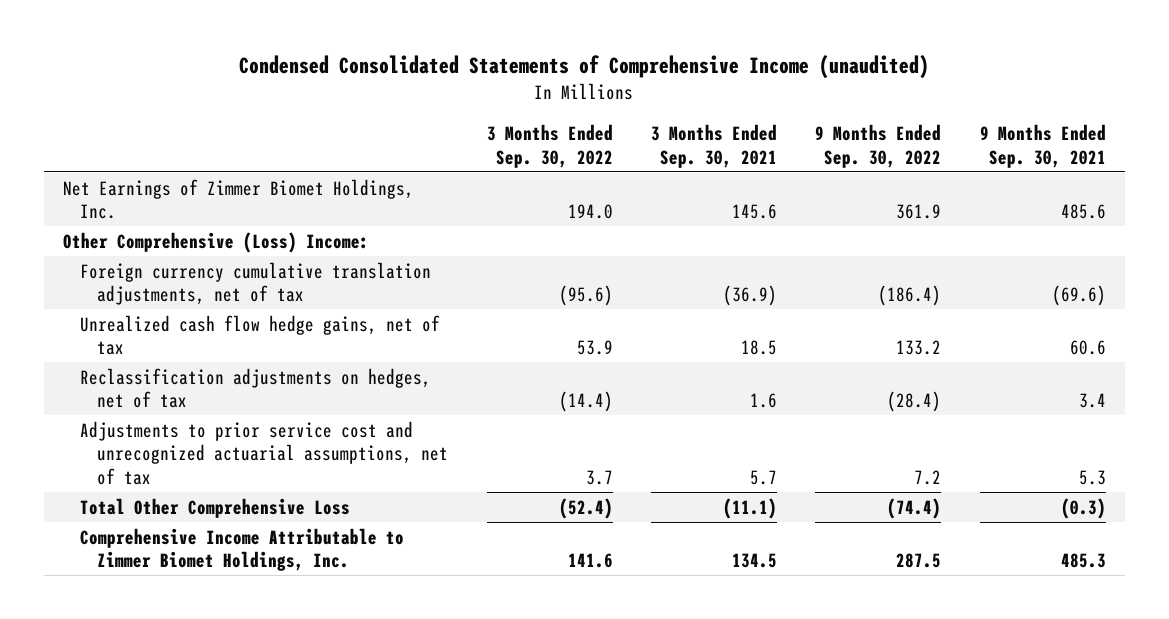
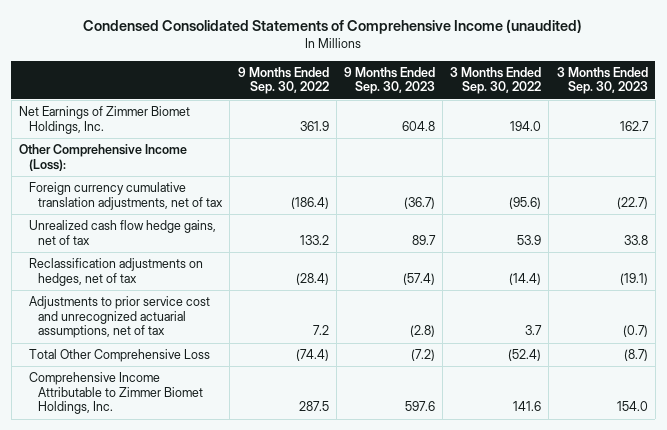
[651,124,778,168] 3 Months Ended Sep. 30, 2021 -> none
[979,124,1106,168] 9 Months Ended Sep. 30, 2021 -> none
none -> [343,66,435,95] 9 Months Ended Sep. 30, 2023
none -> [556,66,648,95] 3 Months Ended Sep. 30, 2023
[62,231,369,253] Other Comprehensive (Loss) Income: -> [18,144,187,171] Other Comprehensive Income (Loss):

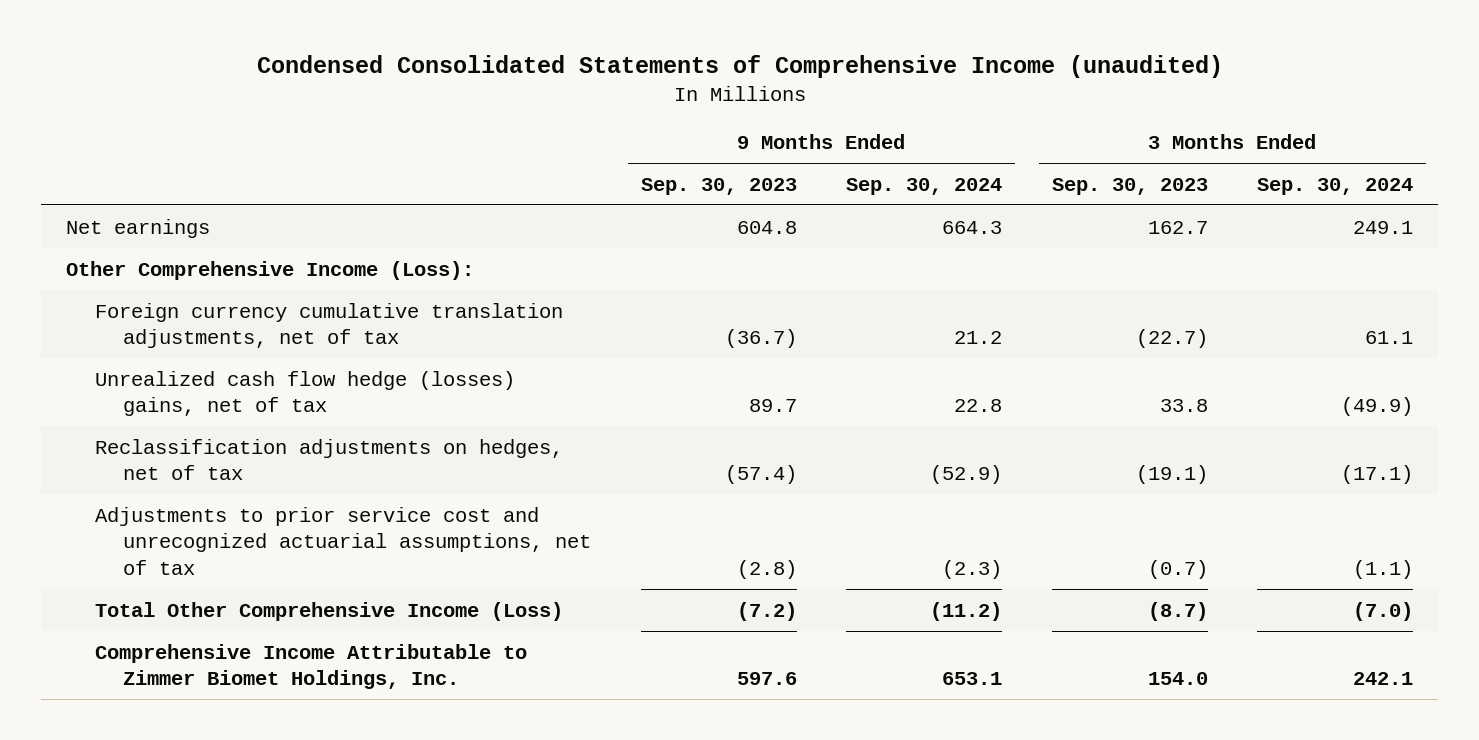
[237,66,329,95] 9 Months Ended Sep. 30, 2022 -> none
[450,66,542,95] 3 Months Ended Sep. 30, 2022 -> none
none -> [846,177,1003,195] Sep. 30, 2024
none -> [1257,177,1414,195] Sep. 30, 2024
[18,106,190,134] Net Earnings of Zimmer Biomet Holdings, Inc. -> [65,218,210,238] Net earnings
[28,220,216,245] Unrealized cash flow hedge gains, net of tax -> [94,370,515,417] Unrealized cash flow hedge (losses) gains, net of tax
[28,349,210,363] Total Other Comprehensive Loss -> [94,601,563,621] Total Other Comprehensive Income (Loss)

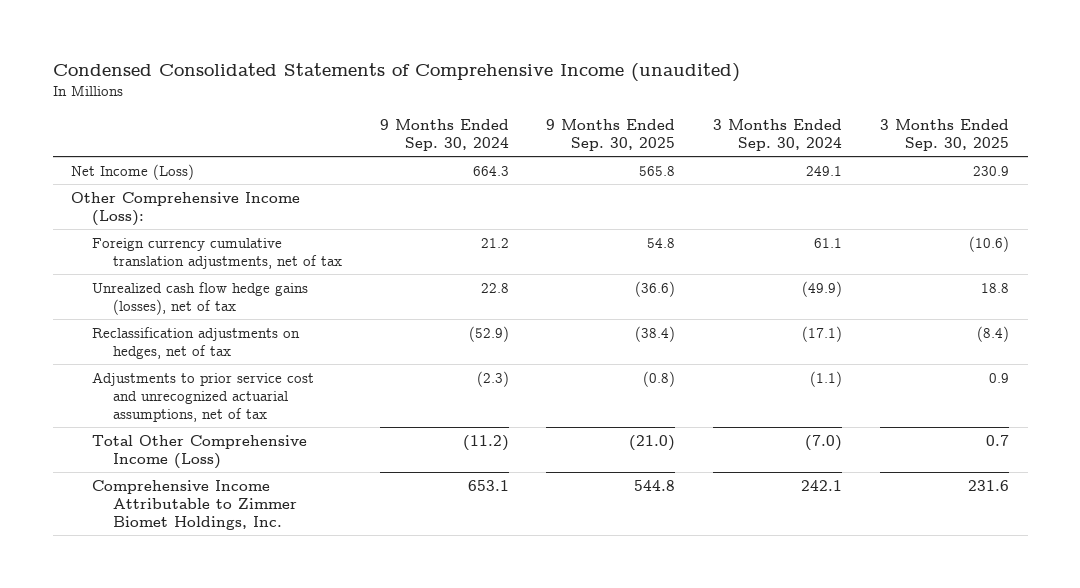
[640,177,797,195] Sep. 30, 2023 -> none
[1051,177,1208,195] Sep. 30, 2023 -> none
none -> [546,118,676,151] 9 Months Ended Sep. 30, 2025
none -> [879,118,1009,151] 3 Months Ended Sep. 30, 2025
[65,218,210,238] Net earnings -> [71,163,195,180] Net Income (Loss)
[94,370,515,417] Unrealized cash flow hedge (losses) gains, net of tax -> [92,281,309,315] Unrealized cash flow hedge gains (losses), net of tax

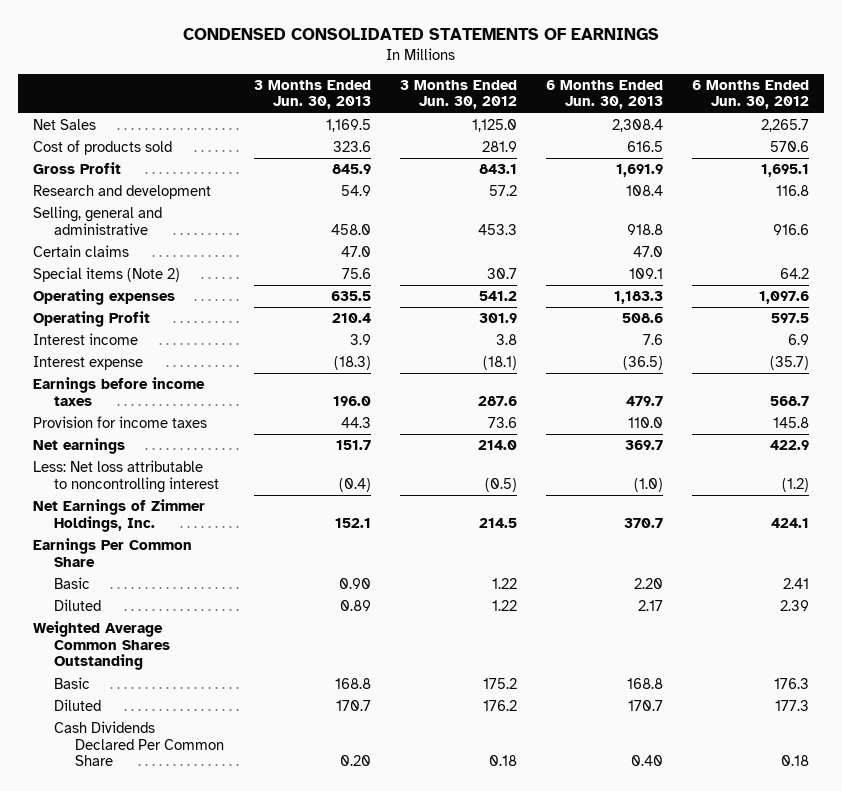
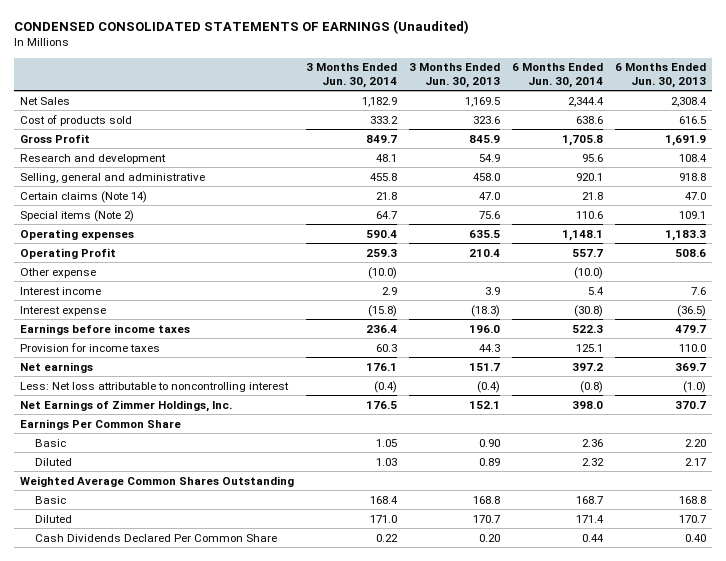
[183,28,660,41] CONDENSED CONSOLIDATED STATEMENTS OF EARNINGS -> [13,20,469,35] CONDENSED CONSOLIDATED STATEMENTS OF EARNINGS (Unaudited)
[399,79,517,110] 3 Months Ended Jun. 30, 2012 -> none
[692,79,810,110] 6 Months Ended Jun. 30, 2012 -> none
none -> [305,63,397,88] 3 Months Ended Jun. 30, 2014
none -> [512,63,604,88] 6 Months Ended Jun. 30, 2014
[32,245,129,258] Certain claims -> [19,190,147,203] Certain claims (Note 14)
none -> [19,267,96,278] Other expense

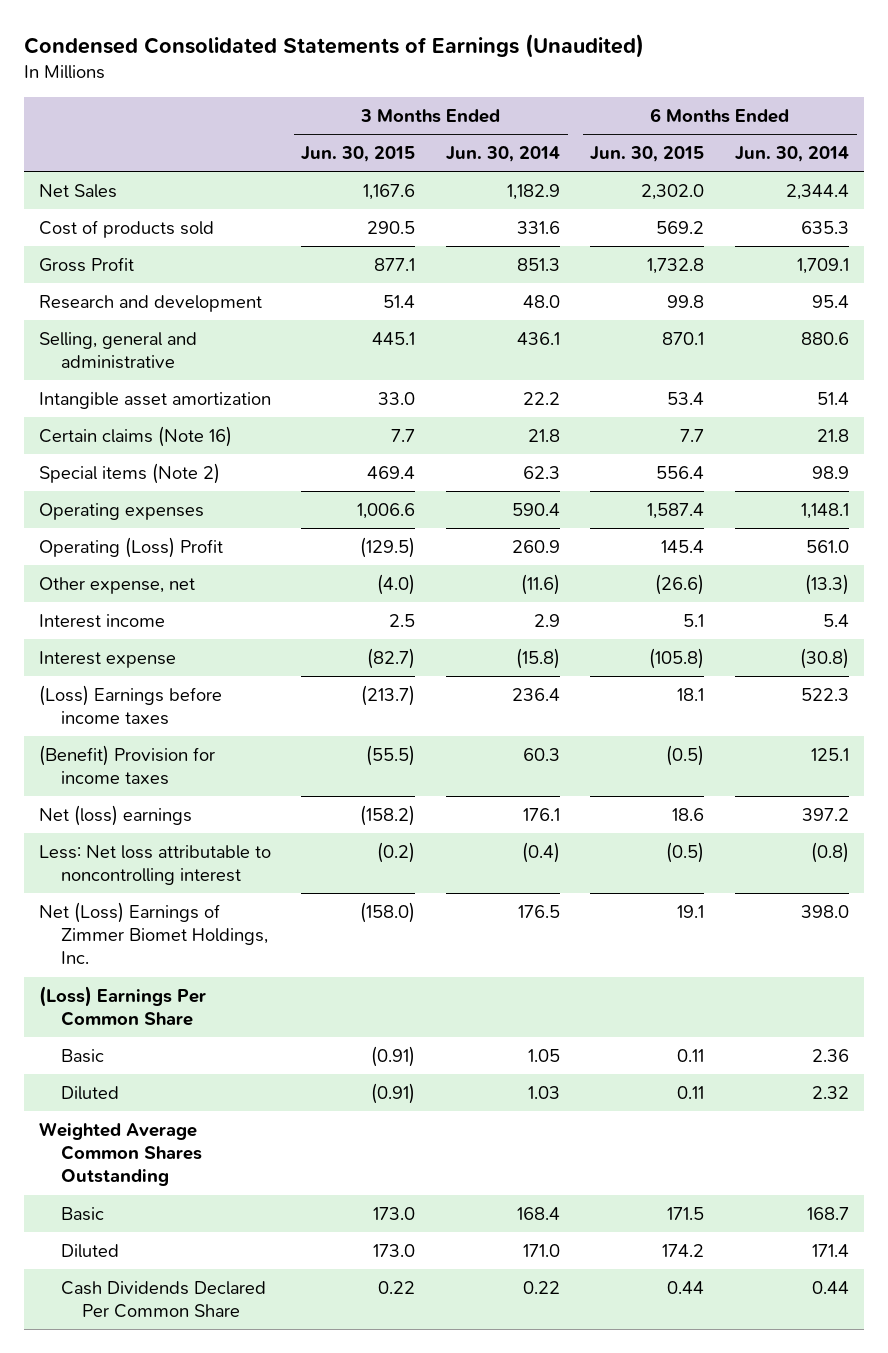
[13,20,469,35] CONDENSED CONSOLIDATED STATEMENTS OF EARNINGS (Unaudited) -> [23,33,644,58] Condensed Consolidated Statements of Earnings (Unaudited)
[408,63,500,88] 3 Months Ended Jun. 30, 2013 -> none
[615,63,707,88] 6 Months Ended Jun. 30, 2013 -> none
none -> [301,146,416,163] Jun. 30, 2015
none -> [590,146,705,163] Jun. 30, 2015
[369,115,398,124] 333.2 -> [516,221,560,235] 331.6
[576,115,604,124] 638.6 -> [800,221,849,235] 635.3
[365,134,397,143] 849.7 -> [516,258,560,272] 851.3
[562,134,604,146] 1,705.8 -> [796,258,849,275] 1,709.1
[375,153,397,162] 48.1 -> [522,295,560,309] 48.0
[582,153,604,162] 95.6 -> [811,295,849,309] 95.4
[369,172,397,181] 455.8 -> [516,332,560,346] 436.1
[576,172,604,181] 920.1 -> [800,332,849,346] 880.6
none -> [38,392,271,410] Intangible asset amortization
[19,190,147,203] Certain claims (Note 14) -> [38,426,232,448] Certain claims (Note 16)
[375,210,397,219] 64.7 -> [522,466,560,480] 62.3
[576,210,604,219] 110.6 -> [811,466,849,480] 98.9
[19,247,116,259] Operating Profit -> [38,537,223,559] Operating (Loss) Profit
[365,248,397,257] 259.3 -> [511,540,560,554] 260.9
[572,248,604,257] 557.7 -> [805,540,849,554] 561.0
[19,267,96,278] Other expense -> [38,577,195,595] Other expense, net
[367,266,397,279] (10.0) -> [520,574,560,596] (11.6)
[574,266,604,279] (10.0) -> [804,574,849,596] (13.3)
[19,323,190,335] Earnings before income taxes -> [38,685,222,726] (Loss) Earnings before income taxes
[19,342,160,352] Provision for income taxes -> [38,745,215,786] (Benefit) Provision for income taxes
[19,361,93,373] Net earnings -> [38,805,192,827] Net (loss) earnings
[19,399,232,412] Net Earnings of Zimmer Holdings, Inc. -> [38,902,268,965] Net (Loss) Earnings of Zimmer Biomet Holdings, Inc.
[19,418,181,430] Earnings Per Common Share -> [38,986,206,1027] (Loss) Earnings Per Common Share

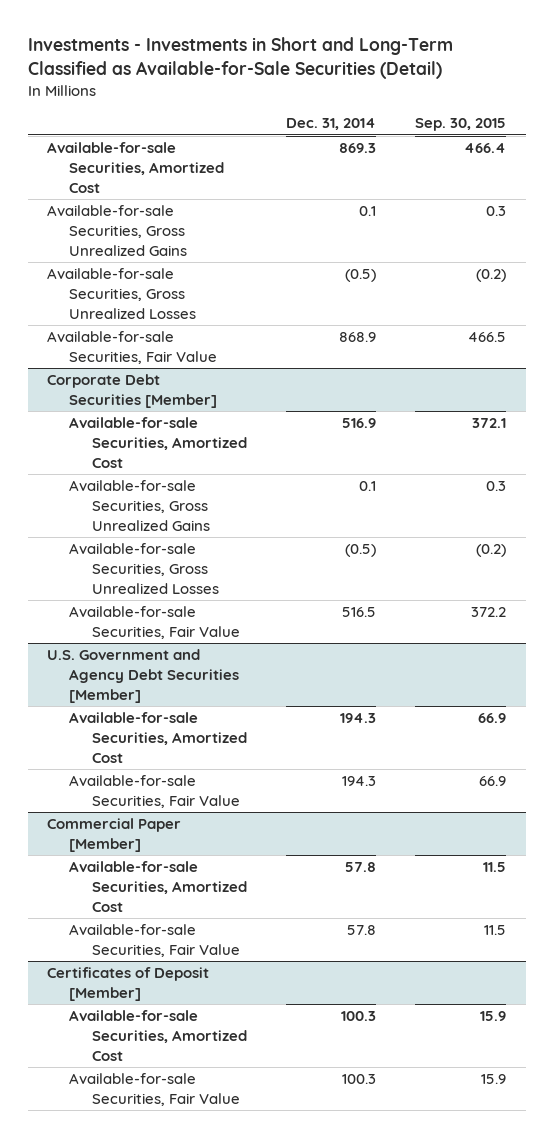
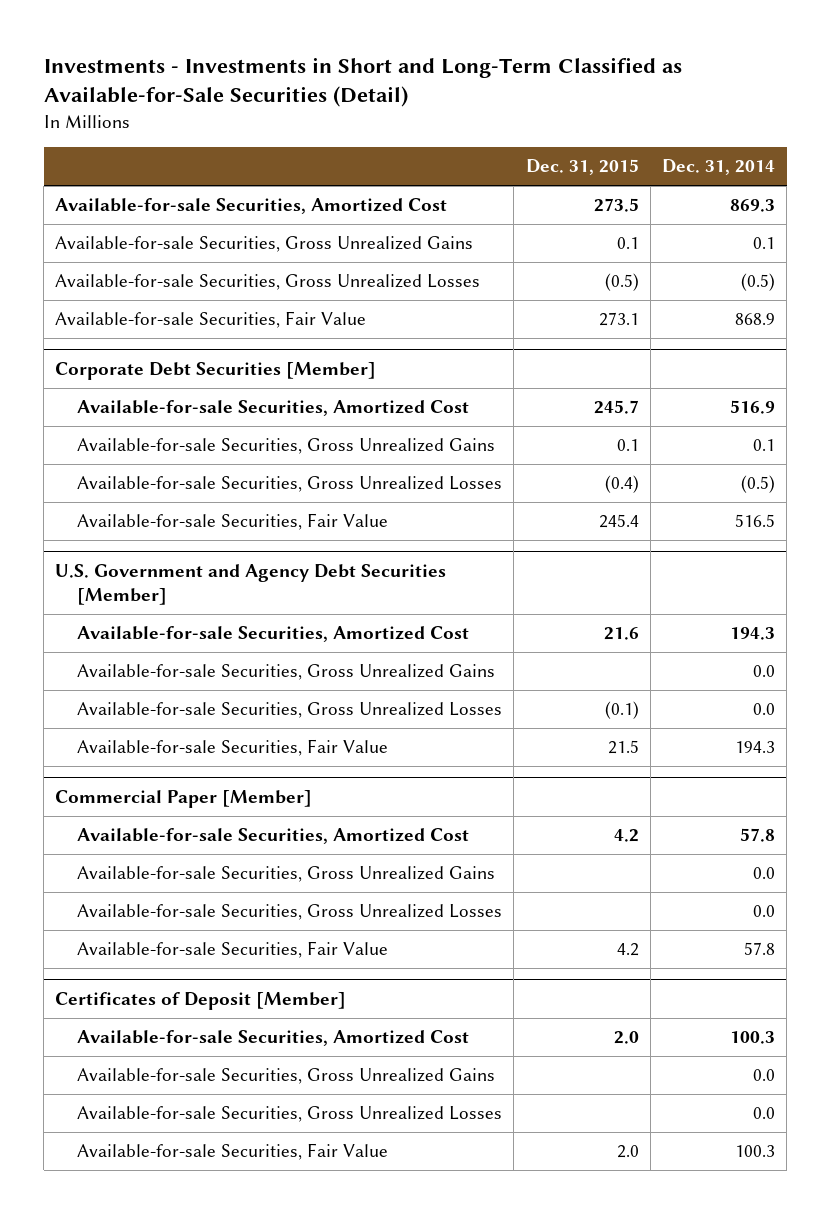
[414,118,506,132] Sep. 30, 2015 -> none
none -> [525,159,639,176] Dec. 31, 2015
none -> [77,664,496,681] Available-for-sale Securities, Gross Unrealized Gains
none -> [77,702,503,719] Available-for-sale Securities, Gross Unrealized Losses
none -> [77,866,496,883] Available-for-sale Securities, Gross Unrealized Gains
none -> [77,904,503,921] Available-for-sale Securities, Gross Unrealized Losses
none -> [77,1068,496,1085] Available-for-sale Securities, Gross Unrealized Gains
none -> [77,1106,503,1123] Available-for-sale Securities, Gross Unrealized Losses

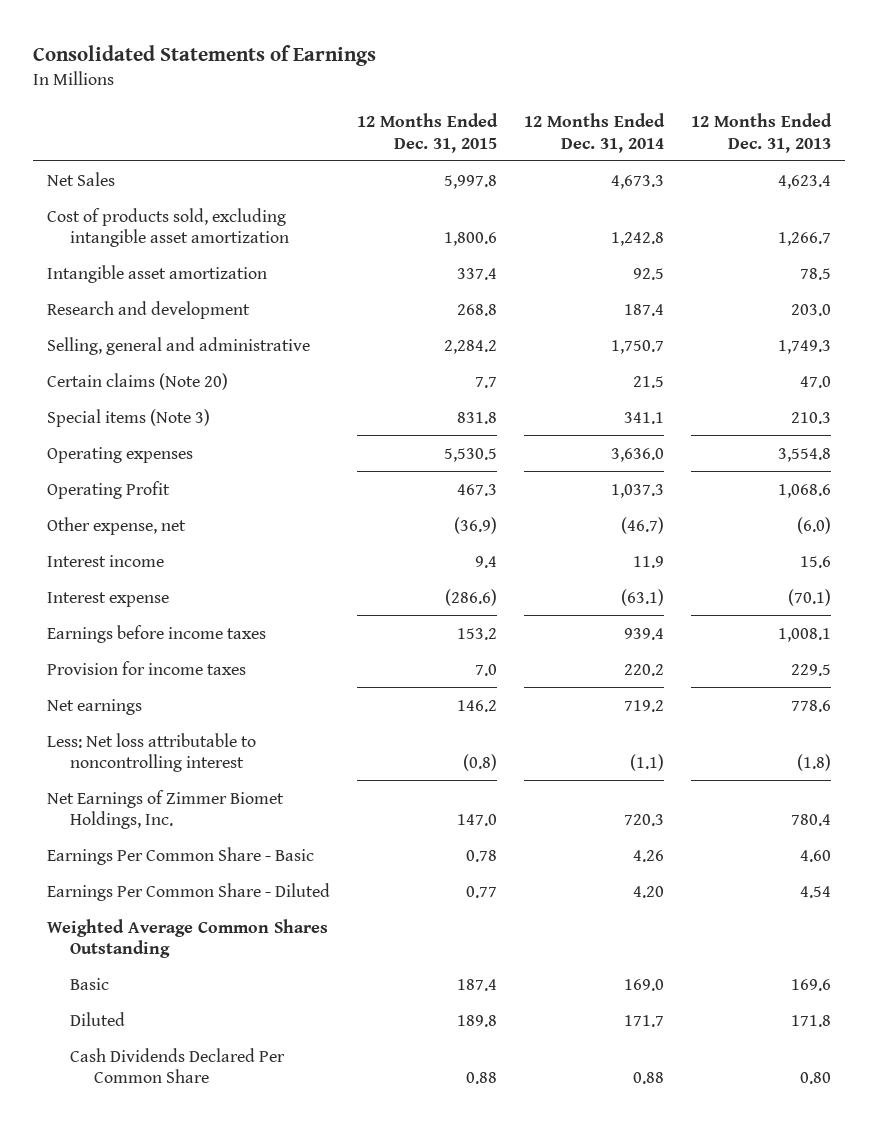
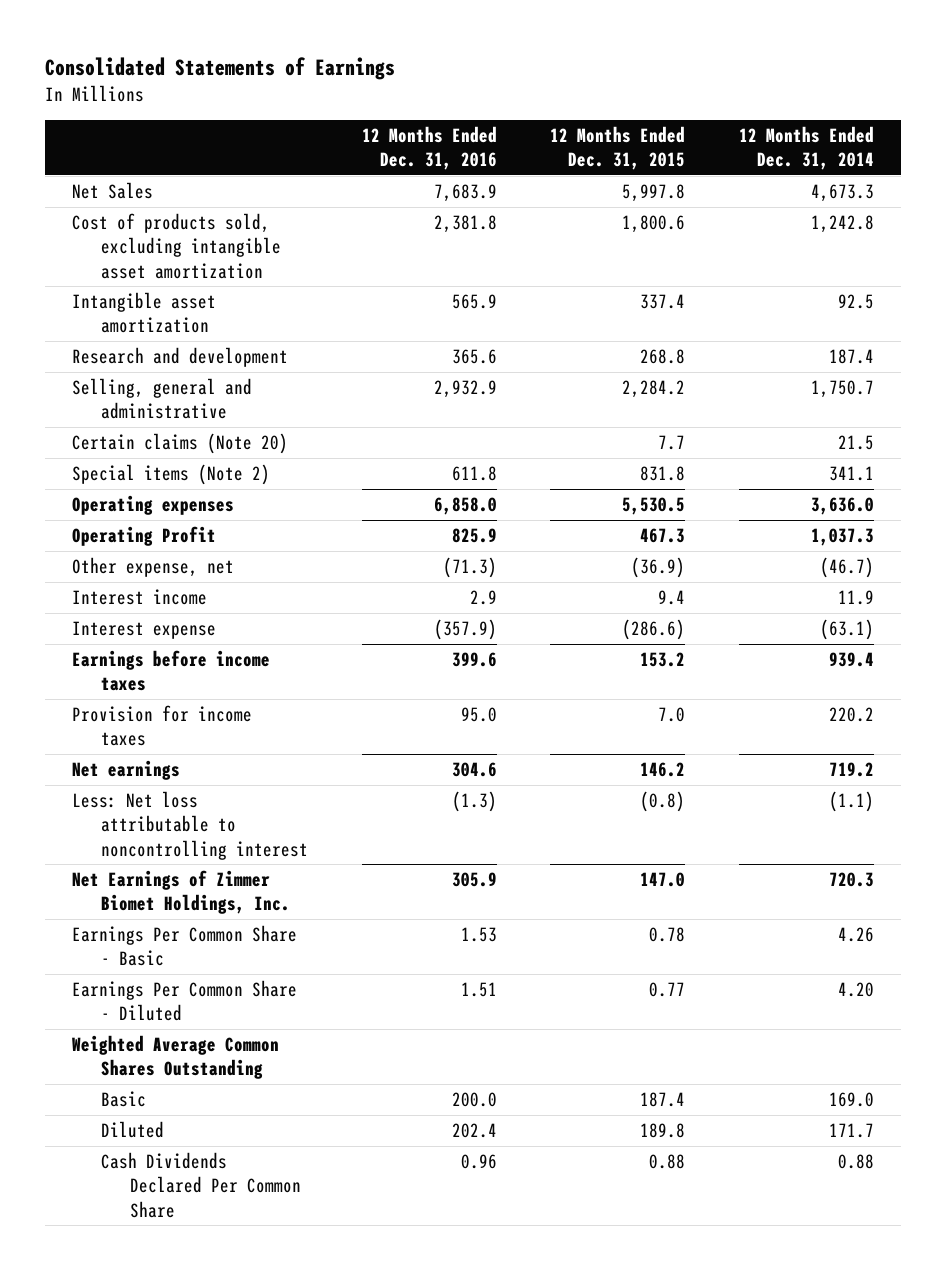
[691,112,833,153] 12 Months Ended Dec. 31, 2013 -> none
none -> [361,125,497,170] 12 Months Ended Dec. 31, 2016
[46,408,210,427] Special items (Note 3) -> [72,463,271,485] Special items (Note 2)

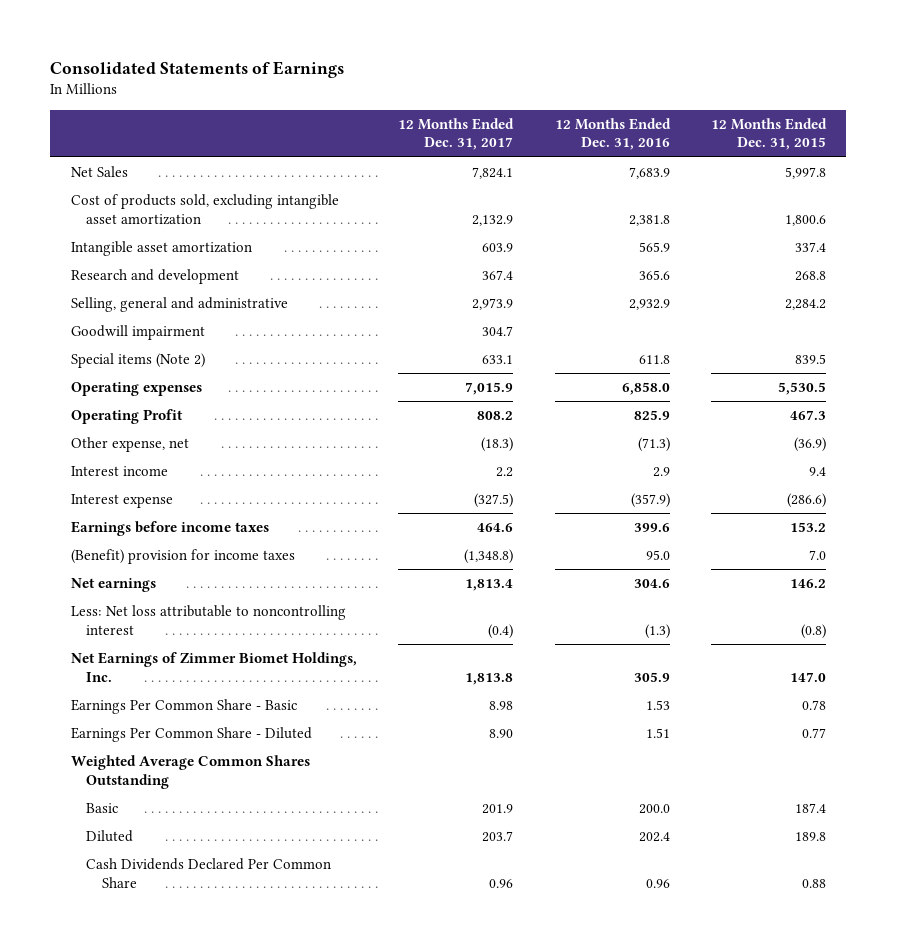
[738,125,874,170] 12 Months Ended Dec. 31, 2014 -> none
none -> [398,117,515,151] 12 Months Ended Dec. 31, 2017
[72,432,289,454] Certain claims (Note 20) -> none
none -> [71,324,206,340] Goodwill impairment
[640,465,686,481] 831.8 -> [794,353,826,364] 839.5
[72,704,253,747] Provision for income taxes -> [71,548,296,564] (Benefit) provision for income taxes

